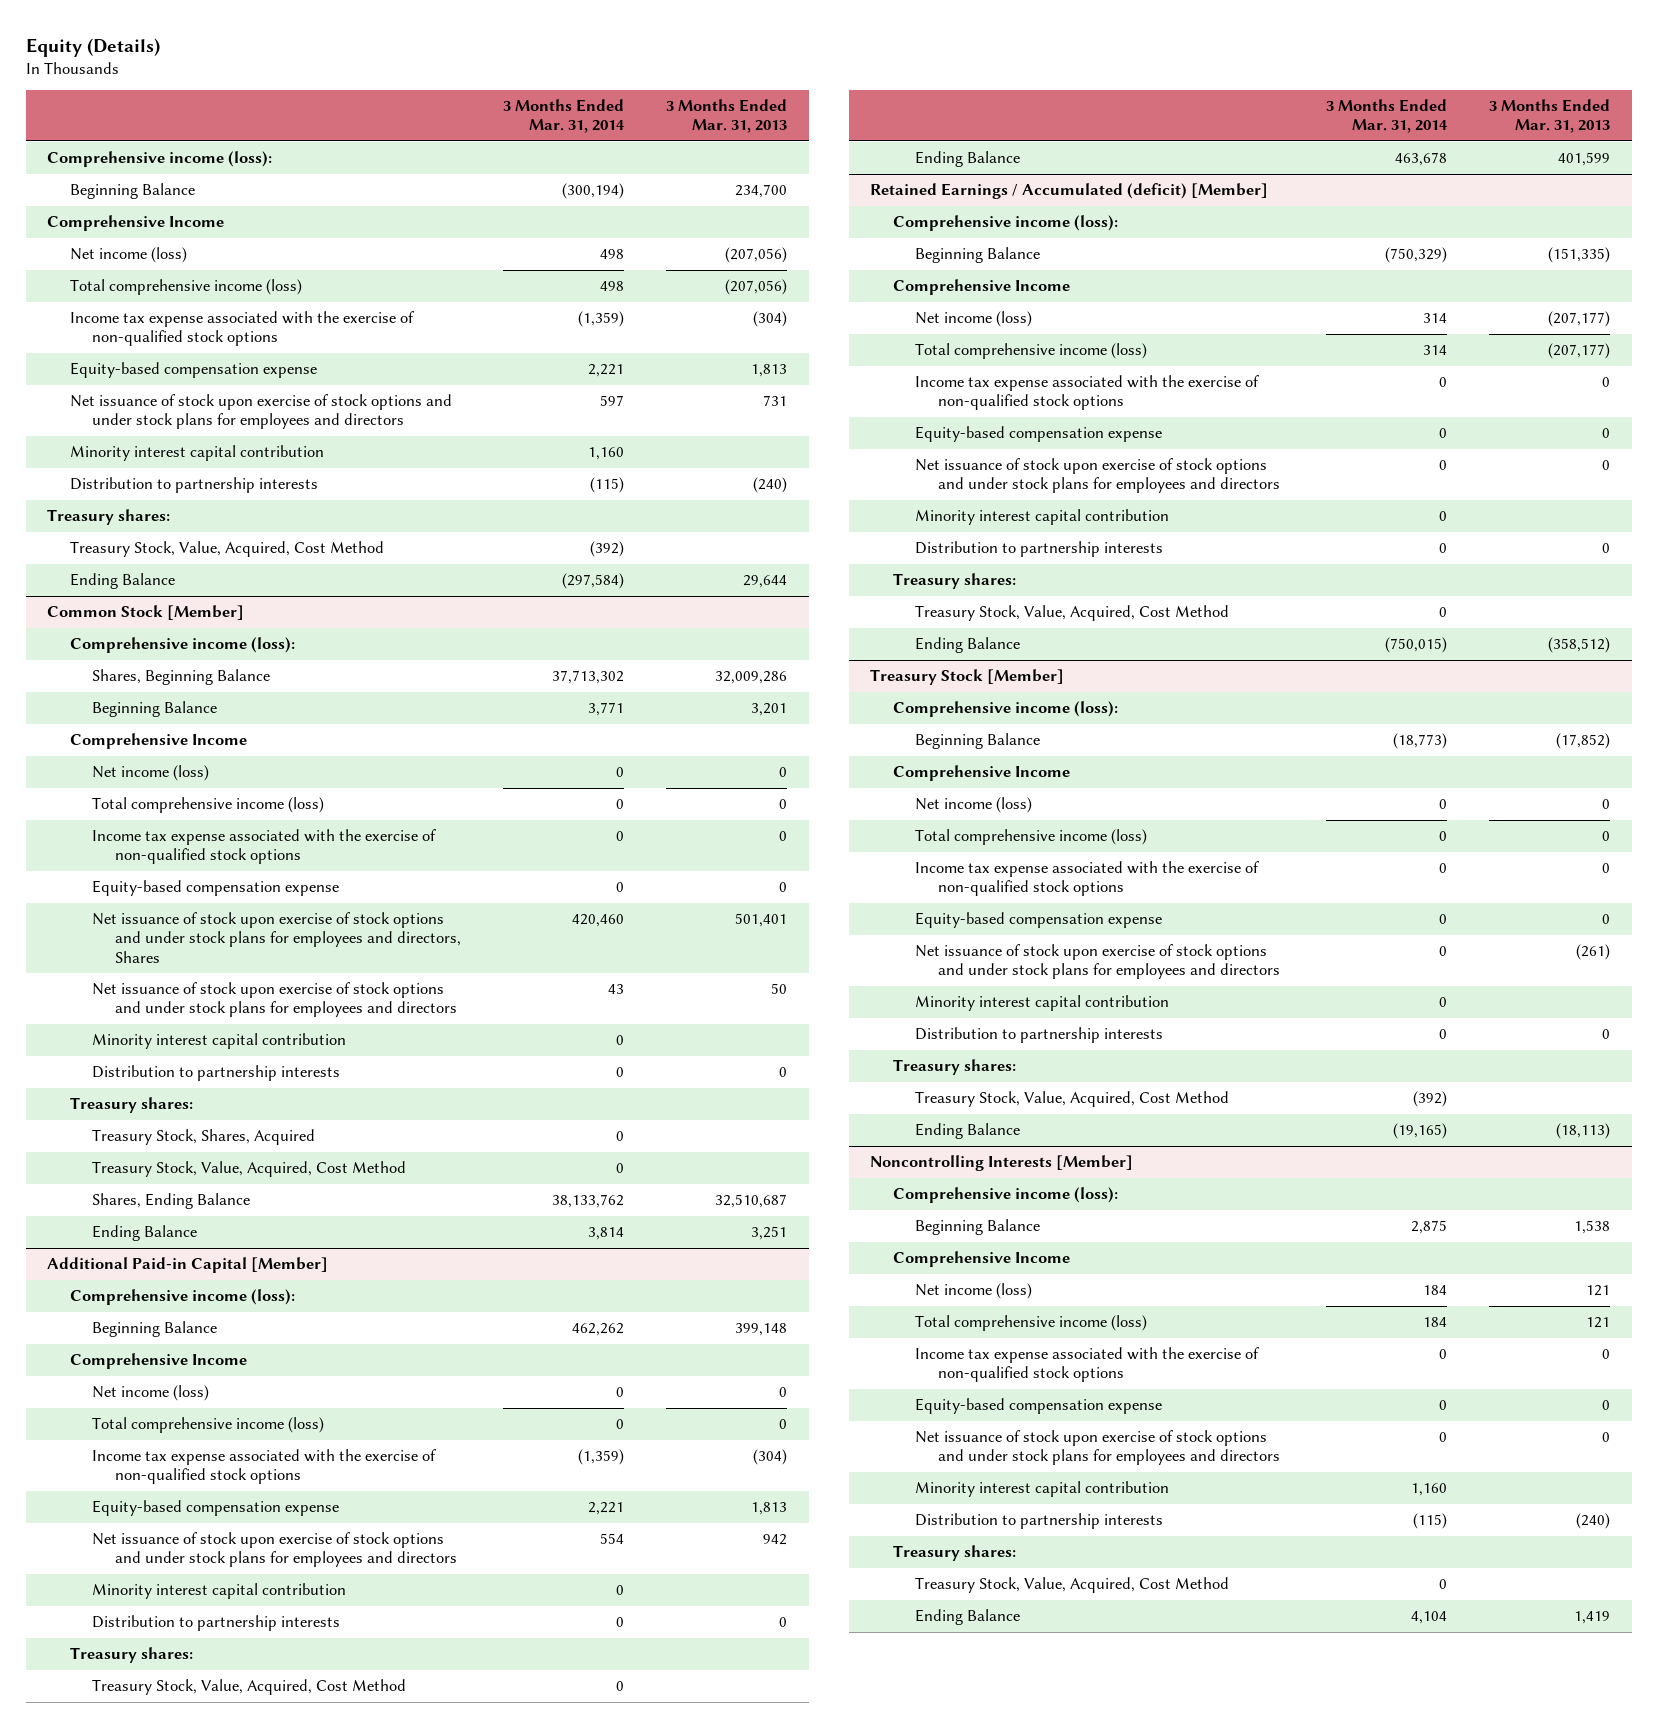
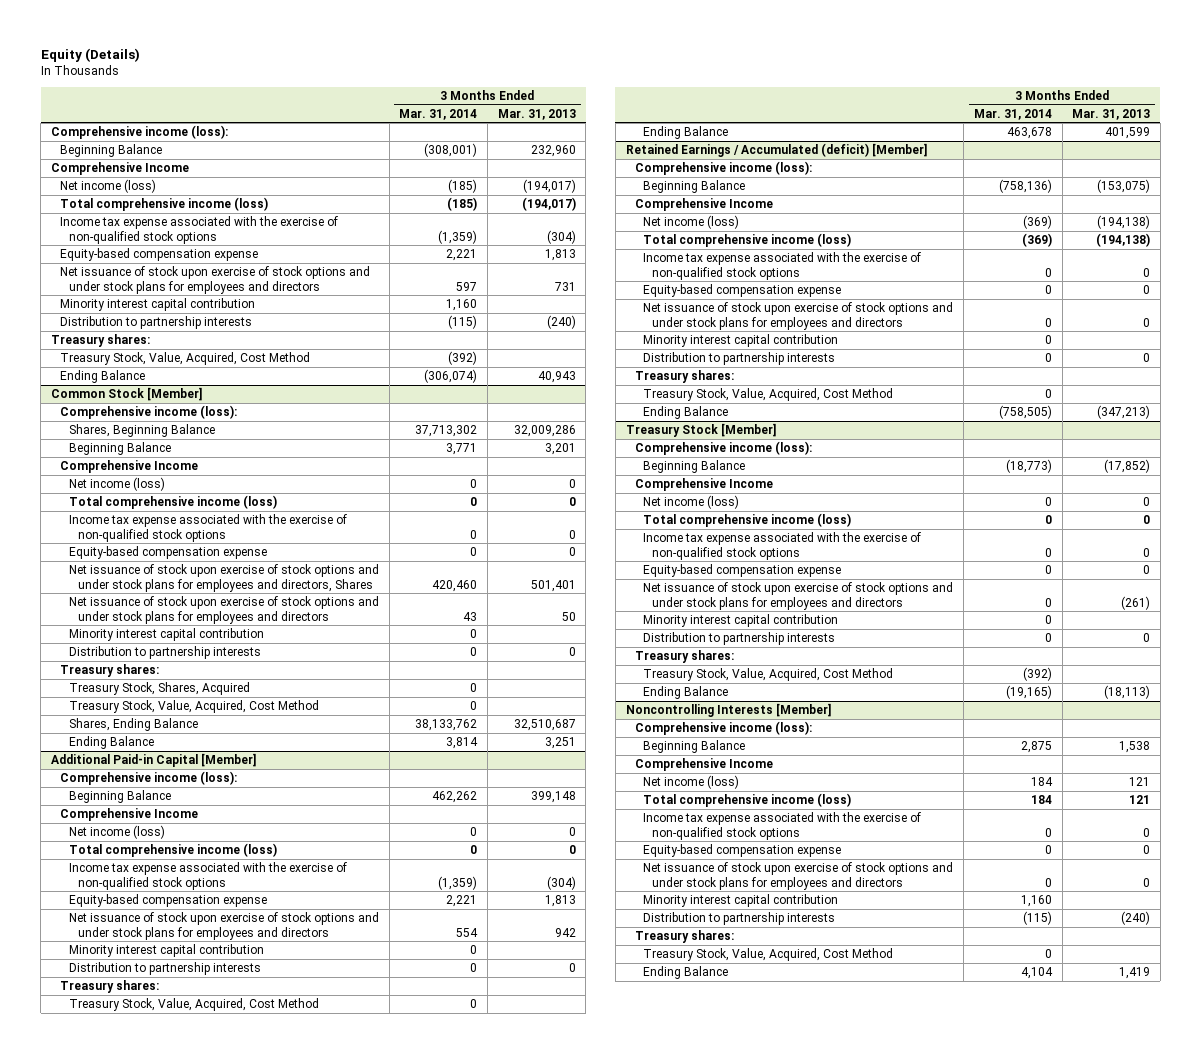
[561,183,624,200] (300,194) -> [424,143,478,158] (308,001)
[735,184,788,199] 234,700 -> [530,145,576,158] 232,960
[599,249,624,260] 498 -> [448,179,478,194] (185)
[725,247,788,264] (207,056) -> [522,179,576,194] (194,017)
[599,281,624,292] 498 -> [447,197,478,212] (185)
[725,279,788,296] (207,056) -> [521,197,576,212] (194,017)
[561,573,624,590] (297,584) -> [424,369,478,384] (306,074)
[743,575,788,589] 29,644 -> [537,371,576,384] 40,943
[1385,247,1448,264] (750,329) -> [998,179,1052,194] (758,136)
[1548,247,1611,264] (151,335) -> [1097,179,1151,194] (153,075)
[1423,313,1448,324] 314 -> [1022,215,1052,230] (369)
[1548,311,1611,328] (207,177) -> [1097,215,1151,230] (194,138)
[1423,345,1448,356] 314 -> [1021,233,1052,248] (369)
[1548,343,1611,360] (207,177) -> [1096,233,1151,248] (194,138)
[1385,637,1448,654] (750,015) -> [998,405,1052,420] (758,505)
[1548,637,1611,654] (358,512) -> [1097,405,1151,420] (347,213)

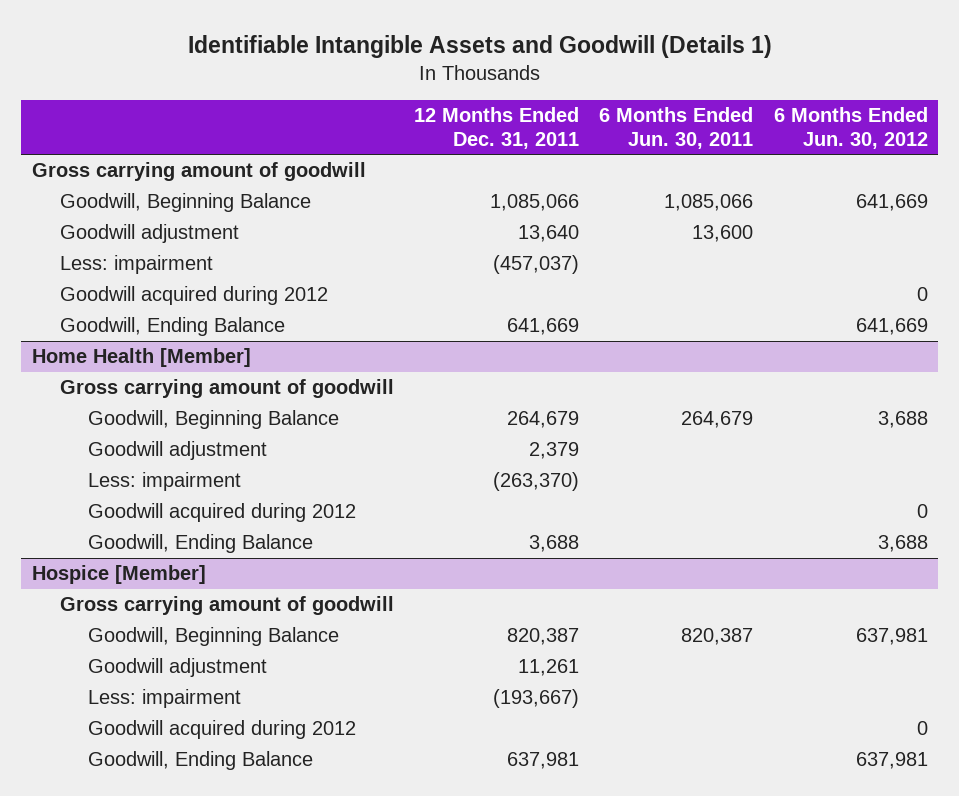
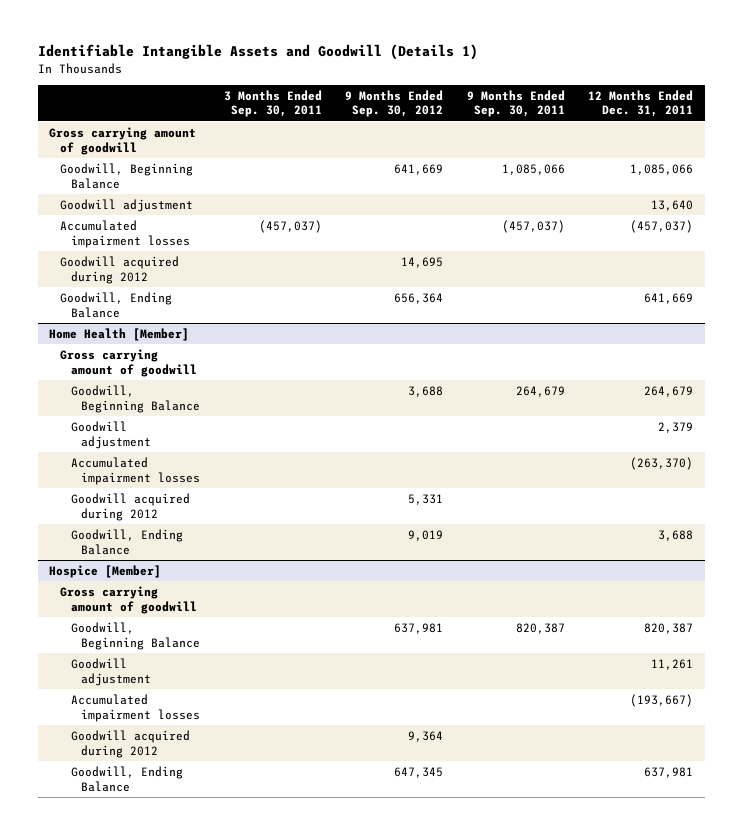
[599,107,754,149] 6 Months Ended Jun. 30, 2011 -> none
[773,107,928,149] 6 Months Ended Jun. 30, 2012 -> none
none -> [223,89,322,118] 3 Months Ended Sep. 30, 2011
none -> [345,89,444,118] 9 Months Ended Sep. 30, 2012
none -> [466,89,565,118] 9 Months Ended Sep. 30, 2011
[59,255,213,275] Less: impairment -> [59,219,190,248] Accumulated impairment losses
[88,472,242,492] Less: impairment -> [70,456,201,485] Accumulated impairment losses
[88,689,242,709] Less: impairment -> [70,693,201,722] Accumulated impairment losses

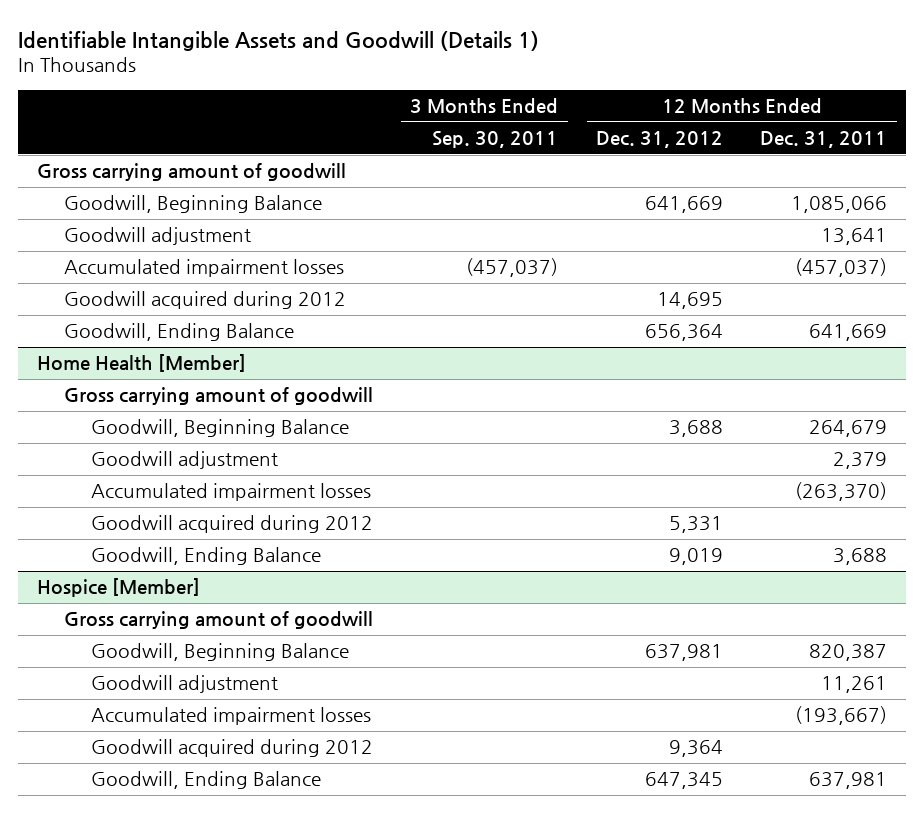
[345,89,444,118] 9 Months Ended Sep. 30, 2012 -> none
[466,89,565,118] 9 Months Ended Sep. 30, 2011 -> none
none -> [595,130,723,148] Dec. 31, 2012
[651,199,694,211] 13,640 -> [821,228,888,246] 13,641

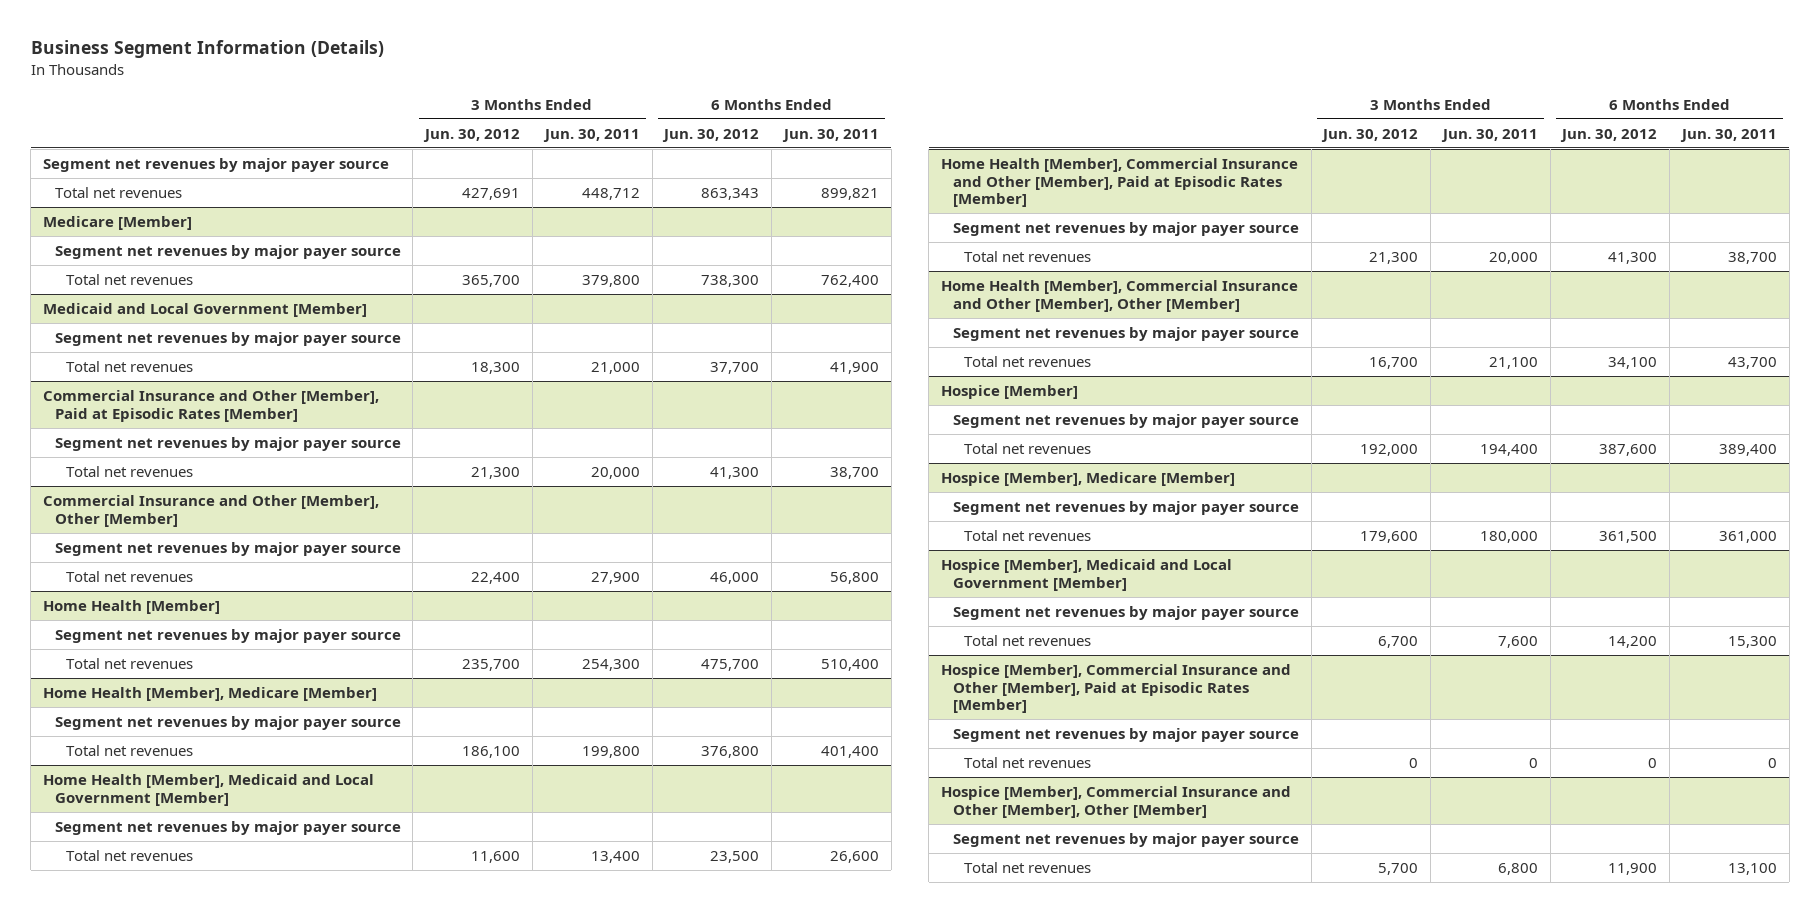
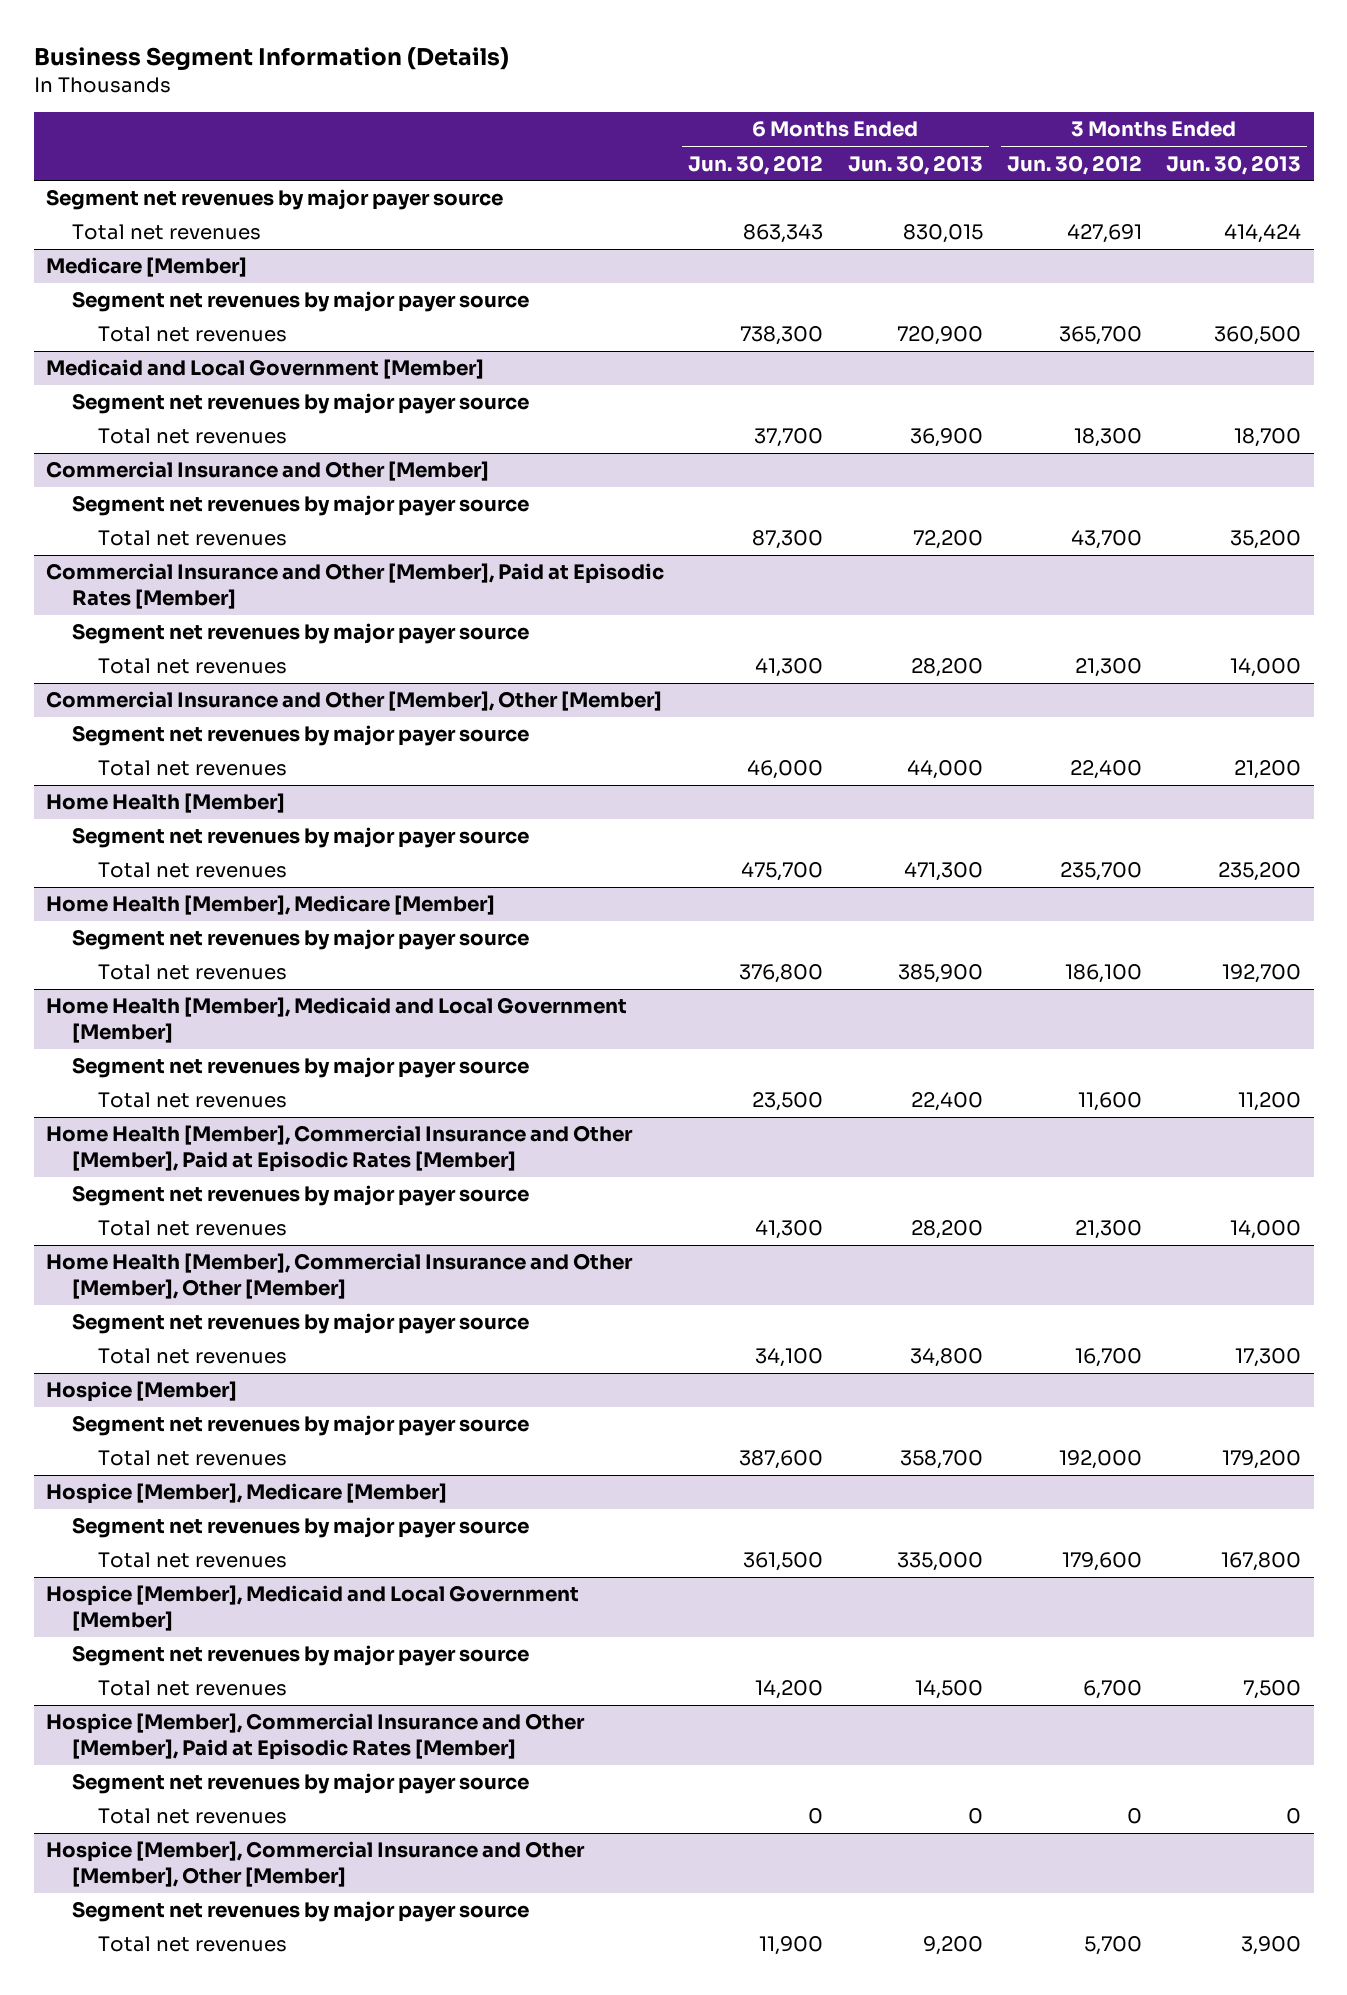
[542,128,640,142] Jun. 30, 2011 -> none
[781,128,879,142] Jun. 30, 2011 -> none
none -> [847,154,983,175] Jun. 30, 2013
none -> [1166,154,1302,175] Jun. 30, 2013
none -> [45,461,489,482] Commercial Insurance and Other [Member]
none -> [71,495,529,517] Segment net revenues by major payer source
none -> [97,530,287,547] Total net revenues

